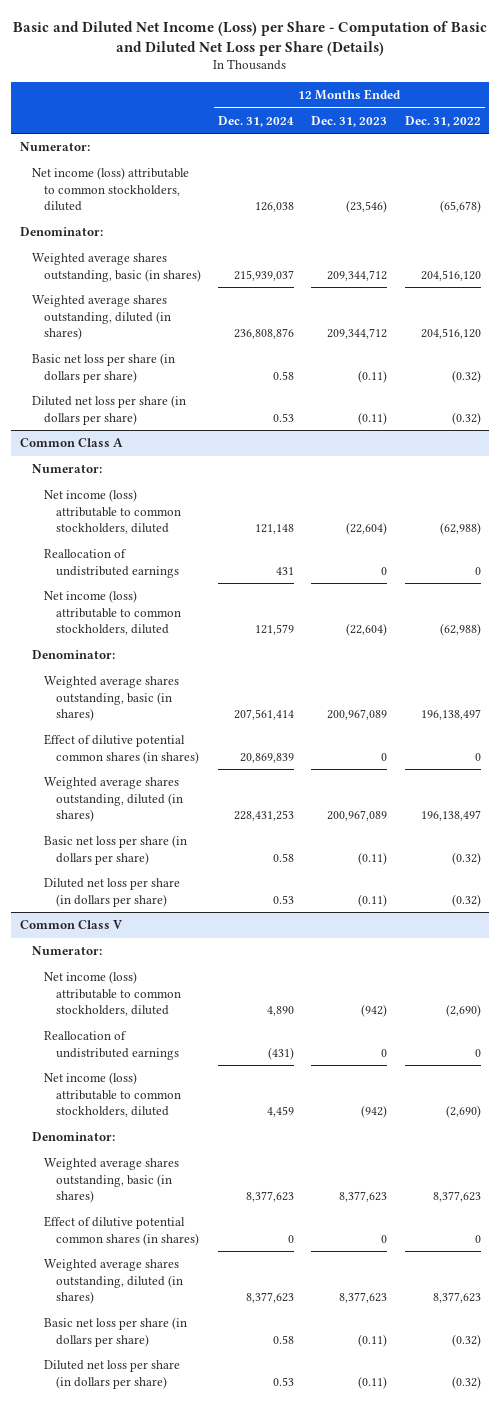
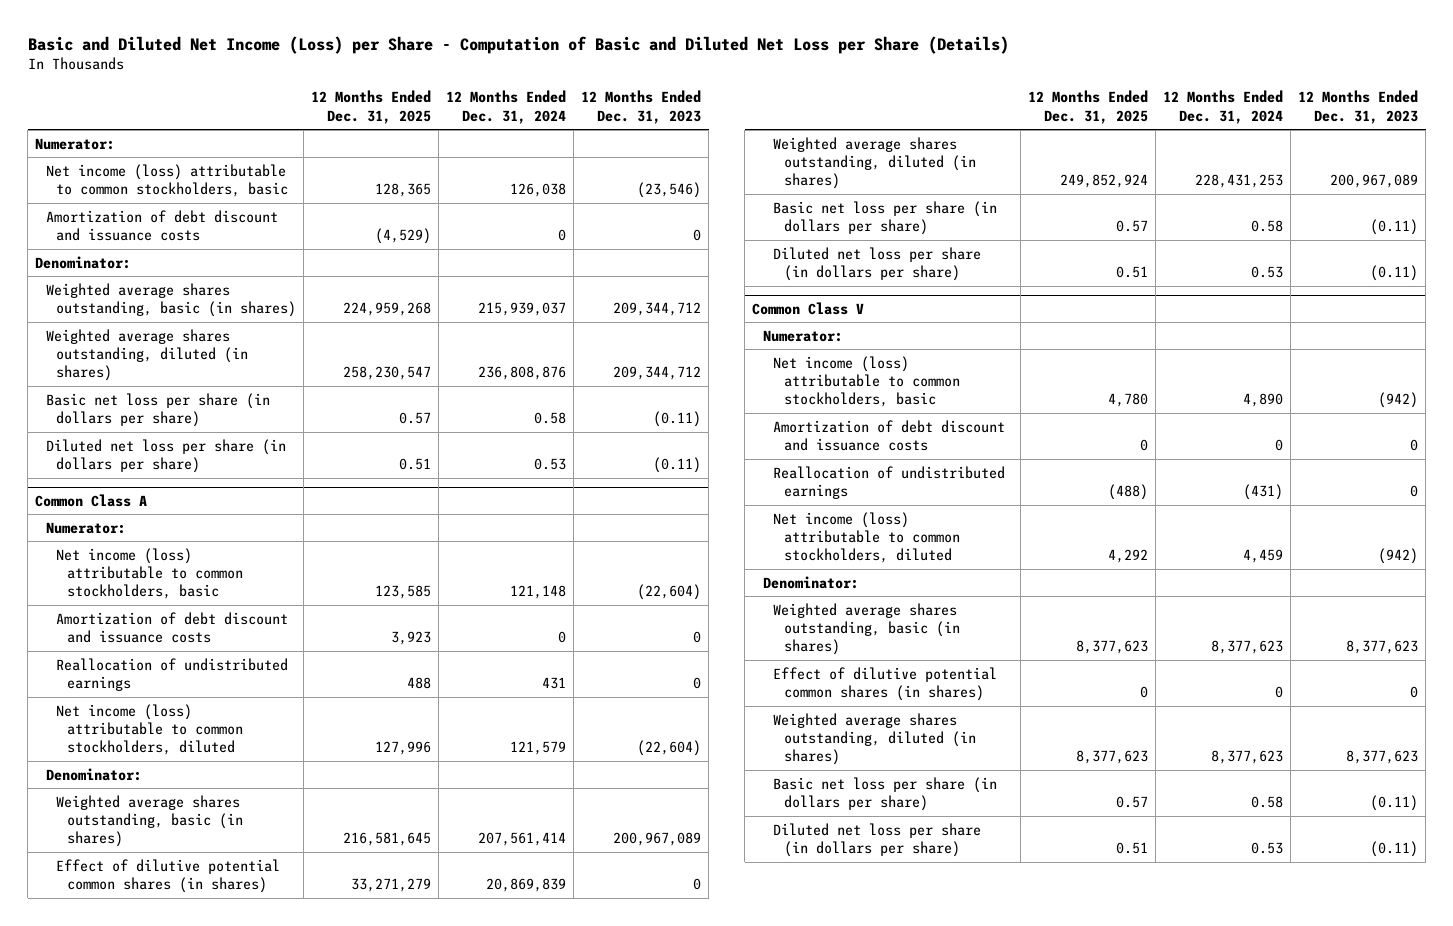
[404,115,481,127] Dec. 31, 2022 -> none
none -> [311,90,432,124] 12 Months Ended Dec. 31, 2025
[31,167,189,212] Net income (loss) attributable to common stockholders, diluted -> [45,163,289,198] Net income (loss) attributable to common stockholders, basic
none -> [45,209,278,242] Amortization of debt discount and issuance costs
[43,489,181,535] Net income (loss) attributable to common stockholders, diluted -> [56,547,243,600] Net income (loss) attributable to common stockholders, basic
none -> [56,611,289,644] Amortization of debt discount and issuance costs
[43,971,181,1017] Net income (loss) attributable to common stockholders, diluted -> [773,355,960,408] Net income (loss) attributable to common stockholders, basic
none -> [773,419,1006,452] Amortization of debt discount and issuance costs

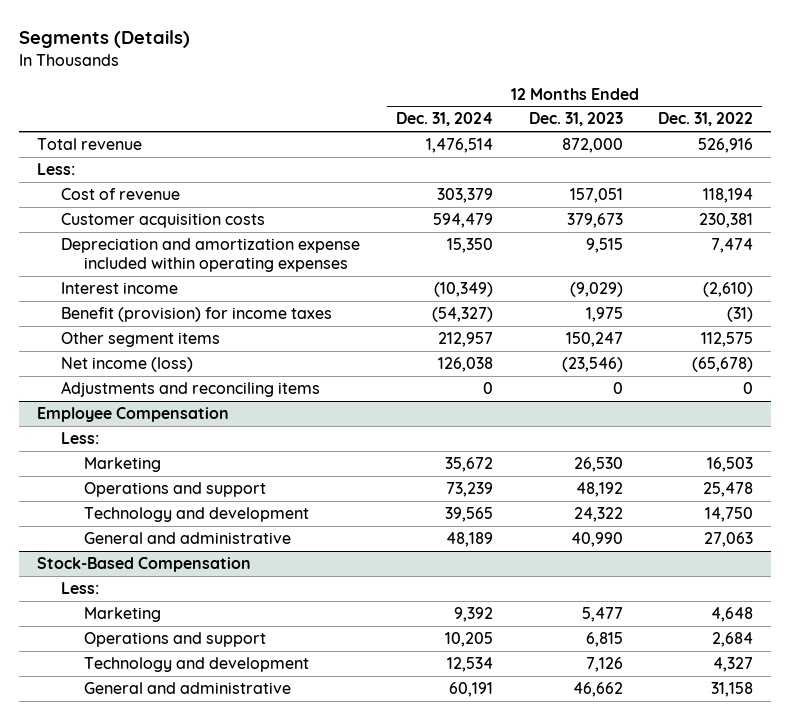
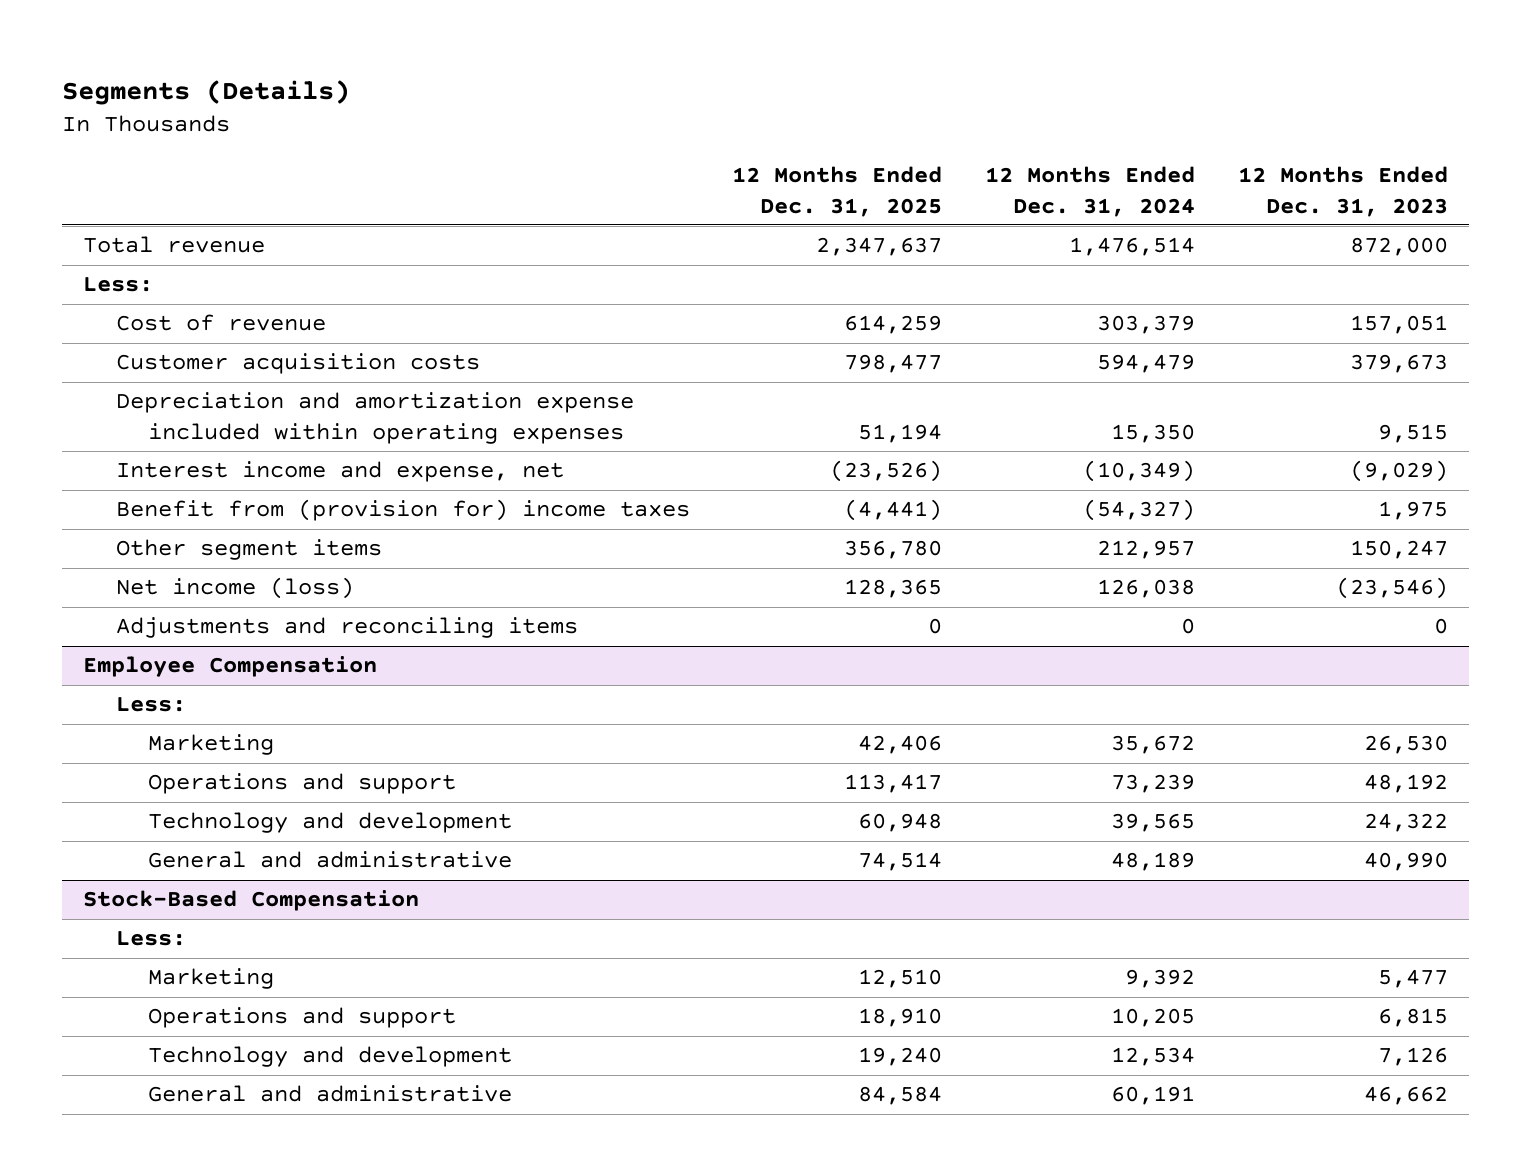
[658,112,754,127] Dec. 31, 2022 -> none
none -> [732,165,943,217] 12 Months Ended Dec. 31, 2025
[60,282,178,295] Interest income -> [115,461,564,483] Interest income and expense, net
[60,307,332,323] Benefit (provision) for income taxes -> [115,499,690,522] Benefit from (provision for) income taxes

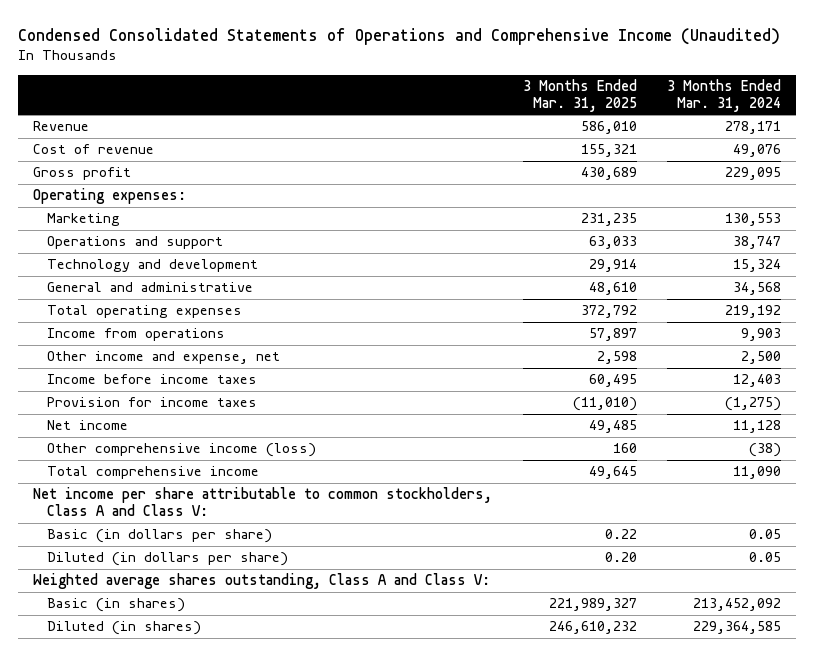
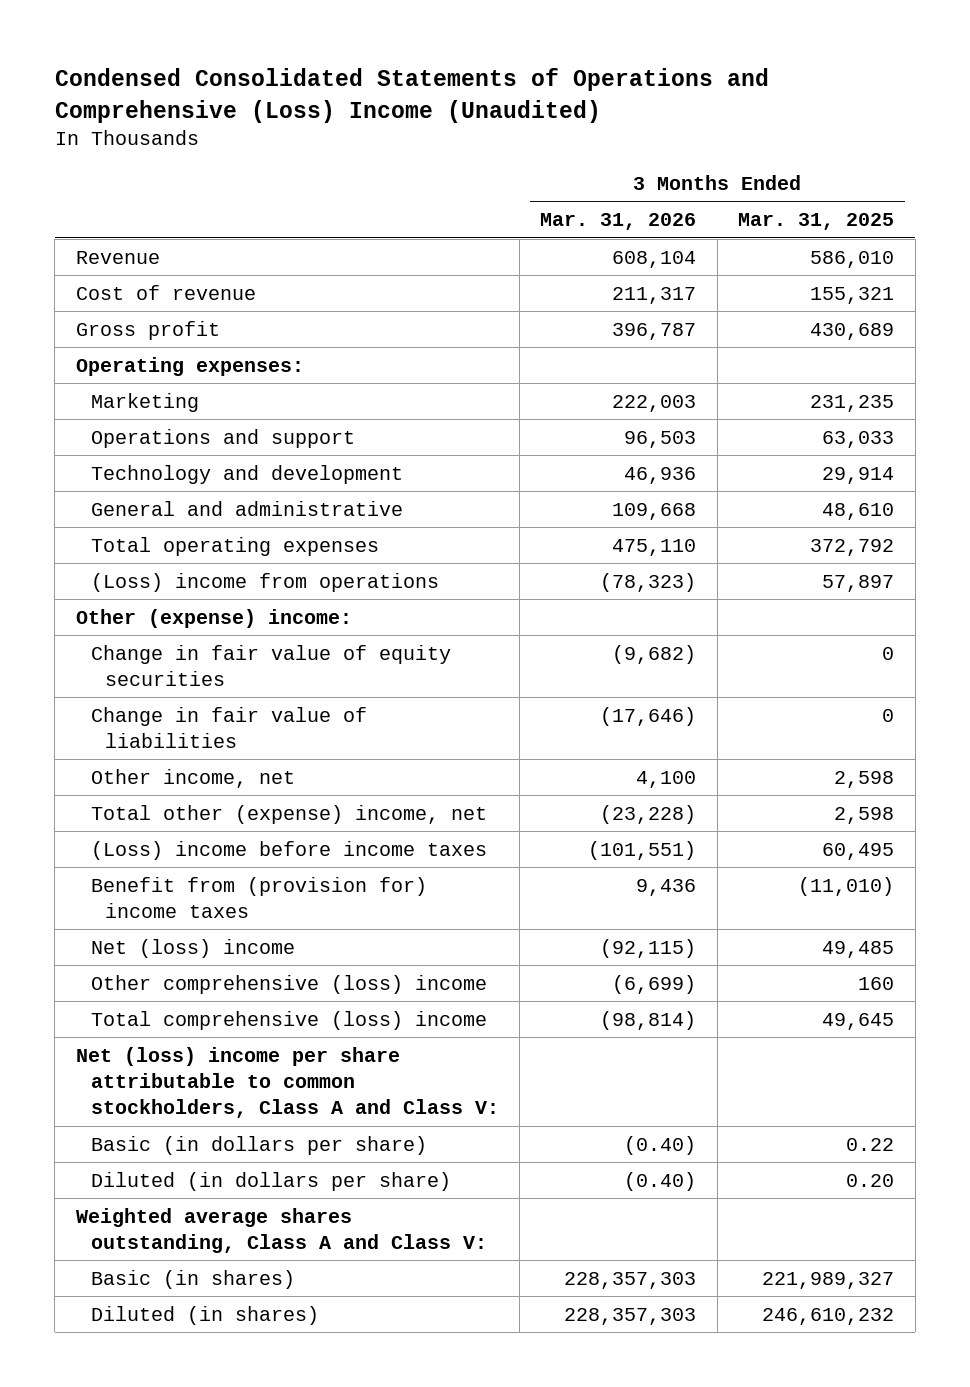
[18,27,781,45] Condensed Consolidated Statements of Operations and Comprehensive Income (Unaudited) -> [54,68,769,123] Condensed Consolidated Statements of Operations and Comprehensive (Loss) Income (Unaudited)
[667,79,782,112] 3 Months Ended Mar. 31, 2024 -> none
none -> [540,213,697,231] Mar. 31, 2026
[47,328,226,342] Income from operations -> [90,572,439,592] (Loss) income from operations
none -> [75,608,352,628] Other (expense) income:
none -> [90,644,451,686] Change in fair value of equity securities
none -> [90,706,367,748] Change in fair value of liabilities
none -> [90,768,295,788] Other income, net
[47,351,281,365] Other income and expense, net -> [90,804,487,824] Total other (expense) income, net
[47,374,258,385] Income before income taxes -> [90,840,487,860] (Loss) income before income taxes
[47,397,258,408] Provision for income taxes -> [90,876,427,918] Benefit from (provision for) income taxes
[47,420,129,431] Net income -> [90,938,295,958] Net (loss) income
[47,443,317,458] Other comprehensive income (loss) -> [90,974,487,994] Other comprehensive (loss) income
[47,466,260,480] Total comprehensive income -> [90,1010,487,1030] Total comprehensive (loss) income
[33,487,493,517] Net income per share attributable to common stockholders, Class A and Class V: -> [75,1046,499,1119] Net (loss) income per share attributable to common stockholders, Class A and Class V:

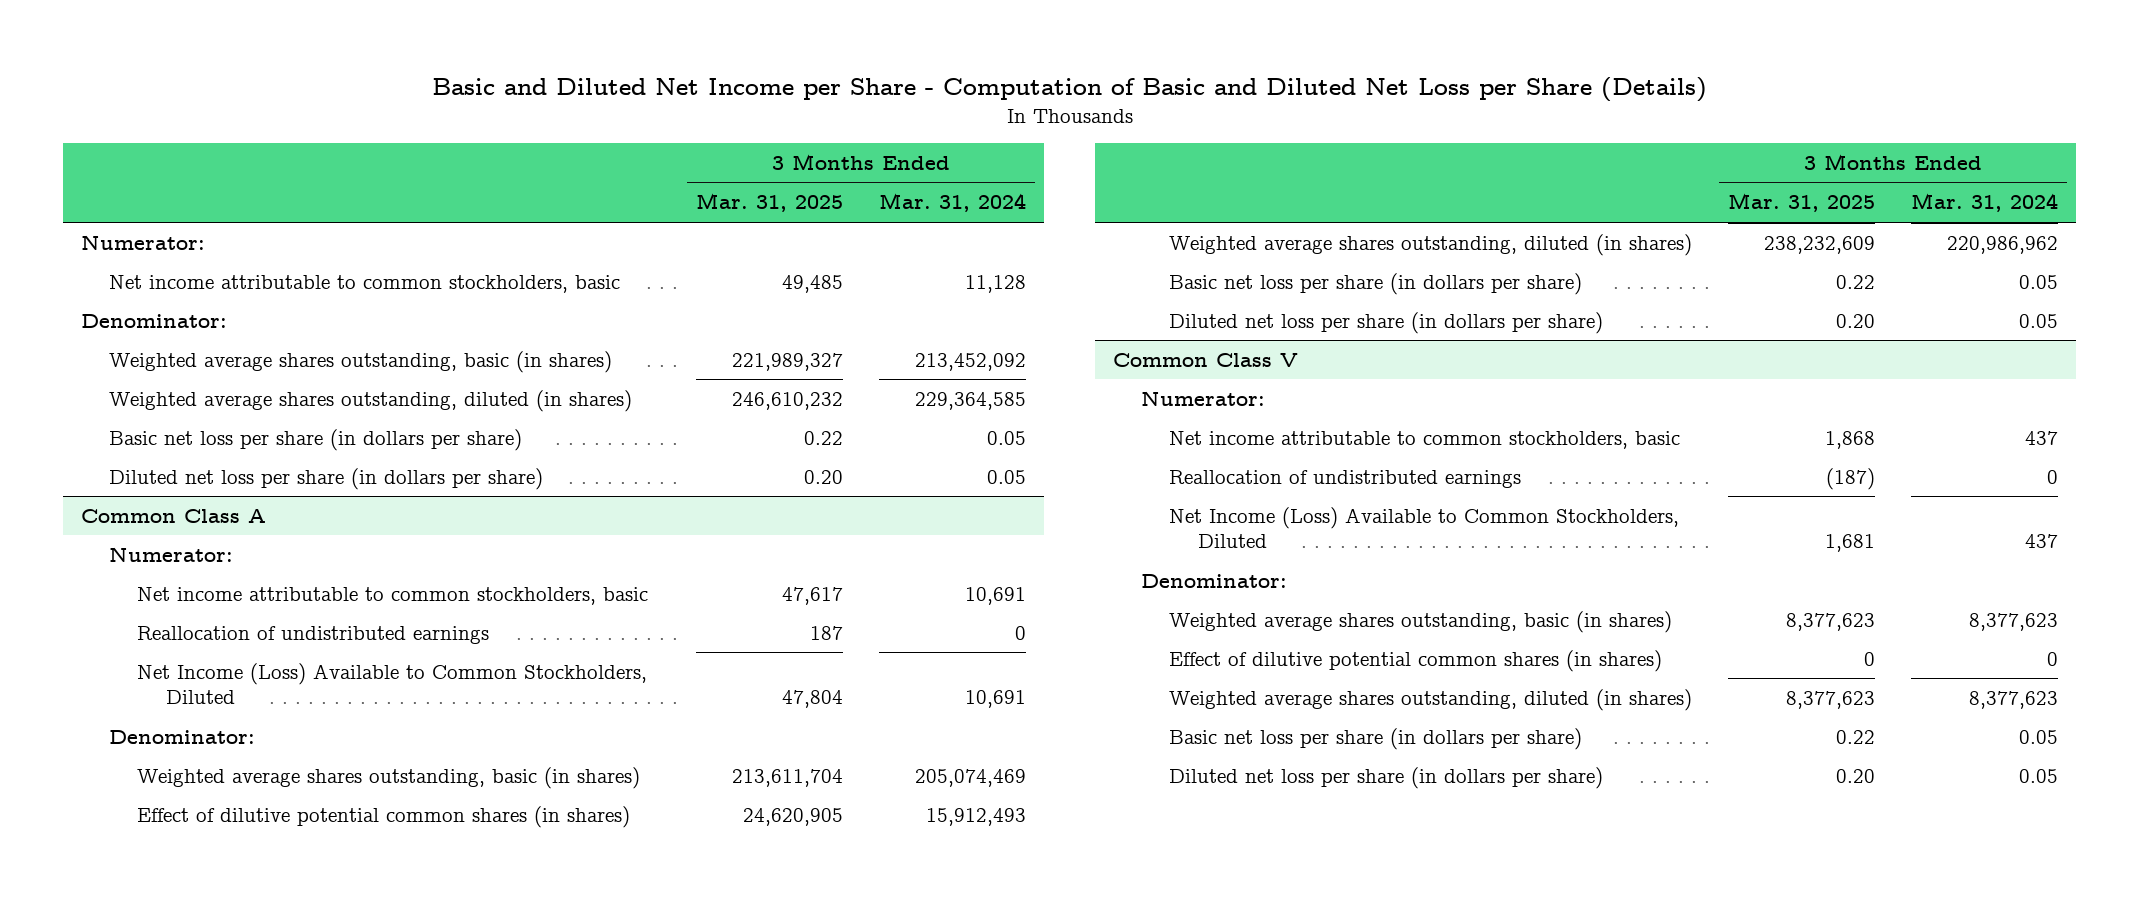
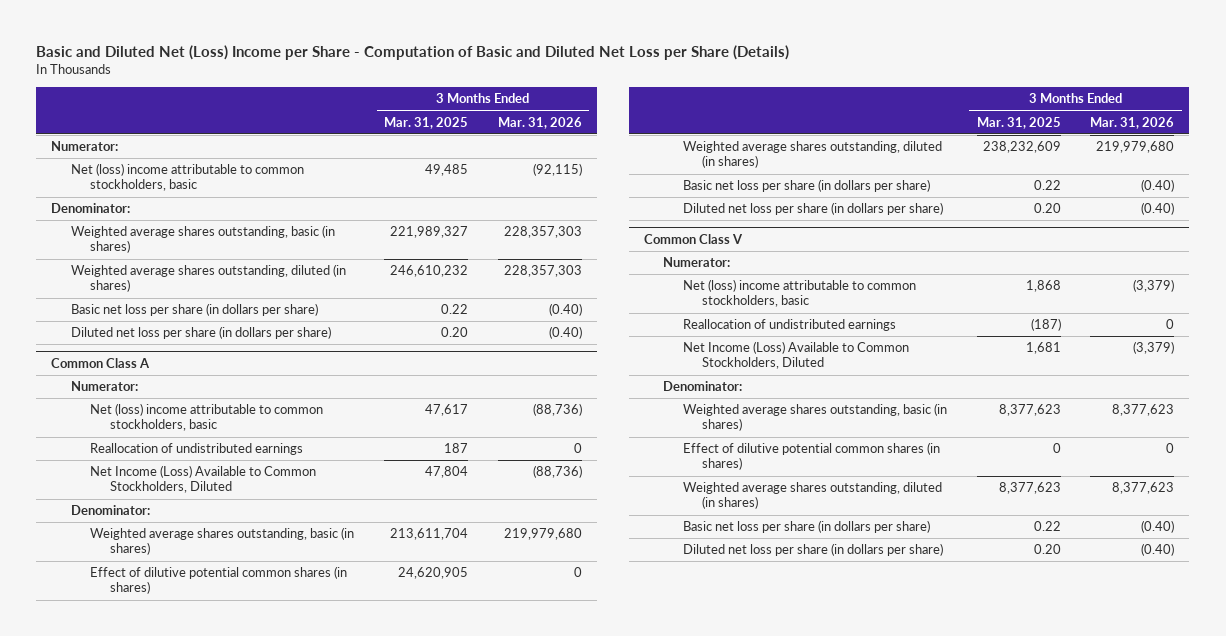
[431,76,1707,102] Basic and Diluted Net Income per Share - Computation of Basic and Diluted Net Loss per Share (Details) -> [36,44,790,60] Basic and Diluted Net (Loss) Income per Share - Computation of Basic and Diluted Net Loss per Share (Details)
[879,193,1027,213] Mar. 31, 2024 -> none
none -> [497,116,582,129] Mar. 31, 2026
[109,274,621,293] Net income attributable to common stockholders, basic -> [70,163,304,192] Net (loss) income attributable to common stockholders, basic
[137,586,649,605] Net income attributable to common stockholders, basic -> [90,403,324,432] Net (loss) income attributable to common stockholders, basic
[1169,430,1681,449] Net income attributable to common stockholders, basic -> [682,279,916,308] Net (loss) income attributable to common stockholders, basic

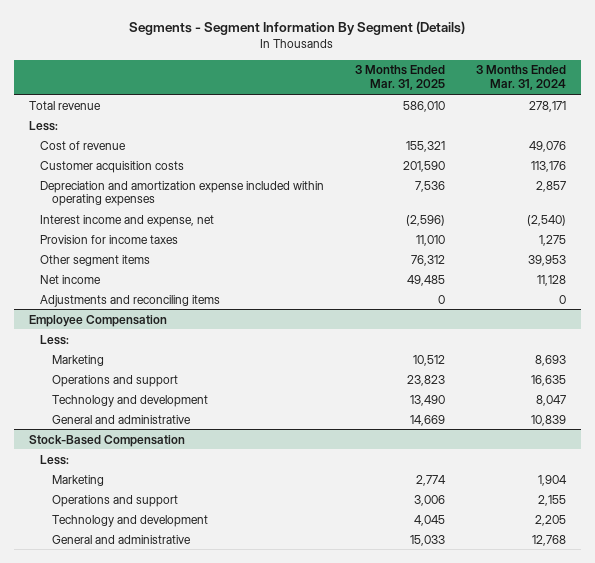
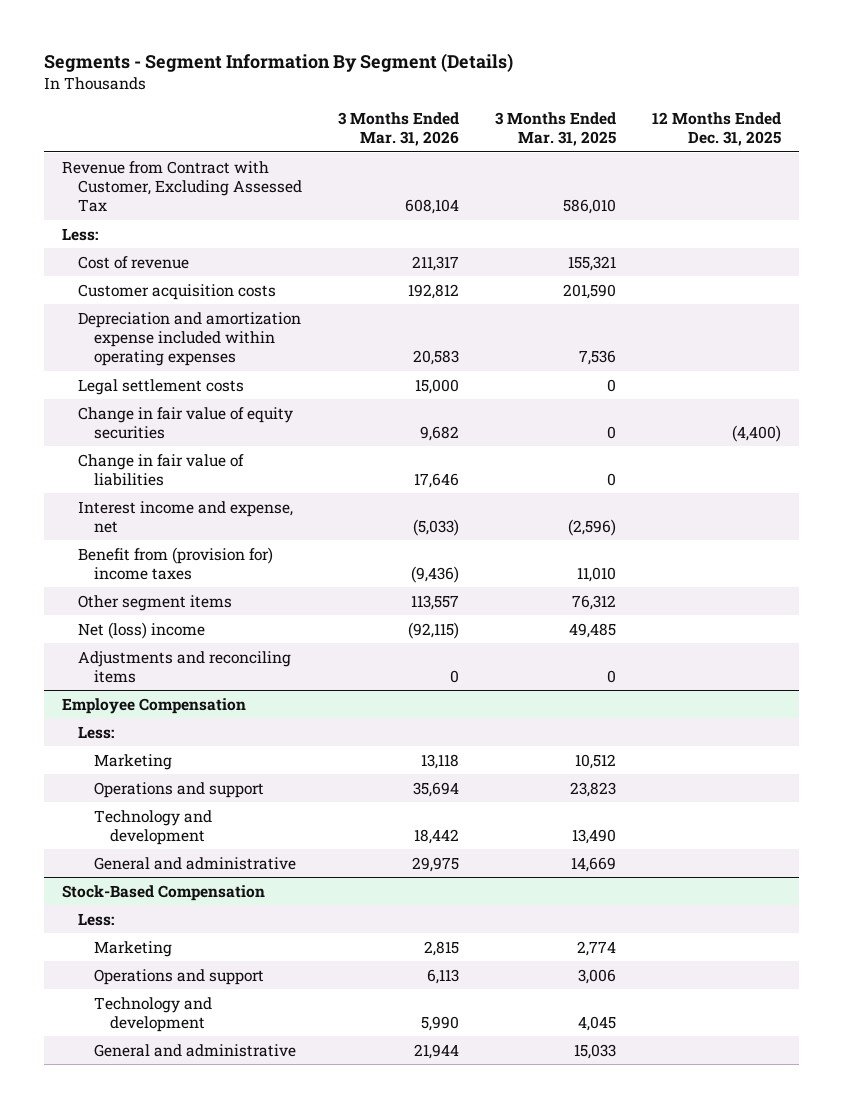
[475,65,566,91] 3 Months Ended Mar. 31, 2024 -> none
none -> [337,112,459,147] 3 Months Ended Mar. 31, 2026
none -> [652,112,782,147] 12 Months Ended Dec. 31, 2025
[28,100,101,110] Total revenue -> [61,160,302,213] Revenue from Contract with Customer, Excluding Assessed Tax
none -> [77,378,244,395] Legal settlement costs
none -> [77,406,293,439] Change in fair value of equity securities
none -> [77,453,244,486] Change in fair value of liabilities
[40,234,179,244] Provision for income taxes -> [77,546,273,580] Benefit from (provision for) income taxes
[40,274,102,284] Net income -> [77,621,205,639] Net (loss) income

